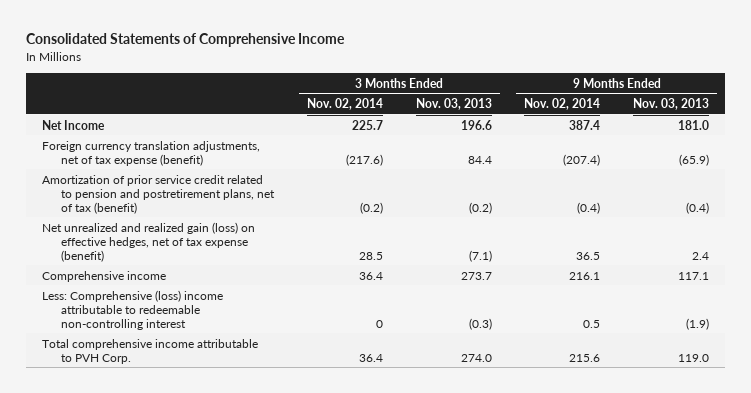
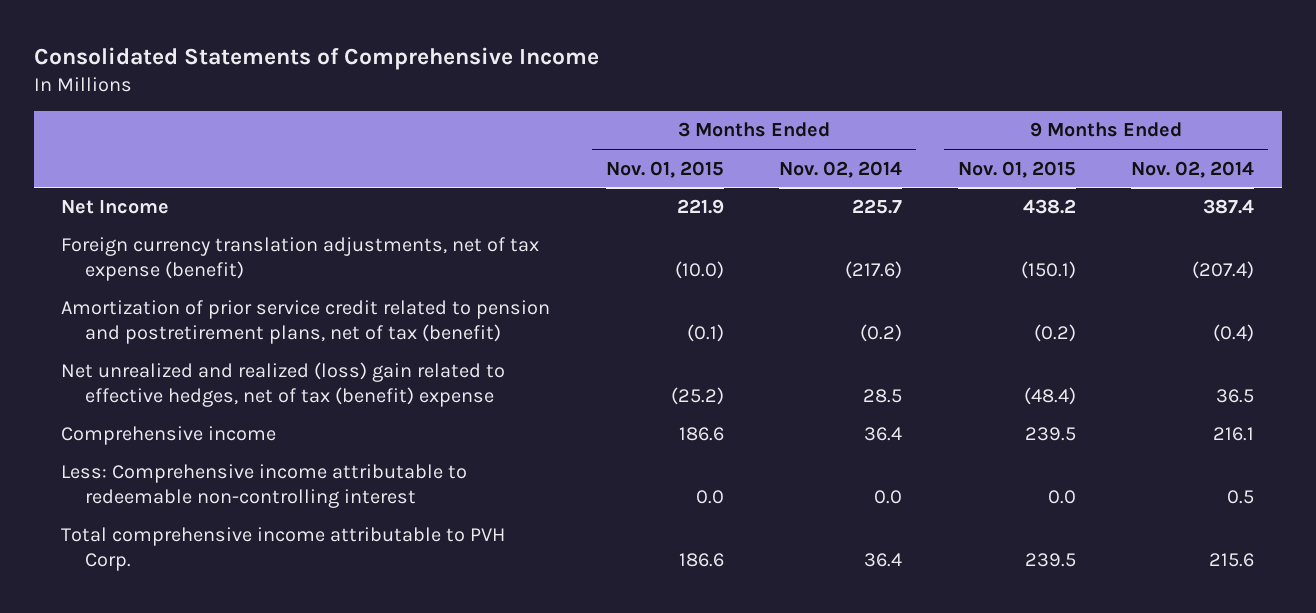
[415,97,492,110] Nov. 03, 2013 -> none
[632,97,709,110] Nov. 03, 2013 -> none
none -> [605,160,724,178] Nov. 01, 2015
none -> [957,160,1076,178] Nov. 01, 2015
[41,221,255,262] Net unrealized and realized gain (loss) on effective hedges, net of tax expense (benefit) -> [61,362,506,408] Net unrealized and realized (loss) gain related to effective hedges, net of tax (benefit) expense
[41,289,223,330] Less: Comprehensive (loss) income attributable to redeemable non-controlling interest -> [61,464,468,509] Less: Comprehensive income attributable to redeemable non-controlling interest
[375,319,383,328] 0 -> [874,490,903,505] 0.0

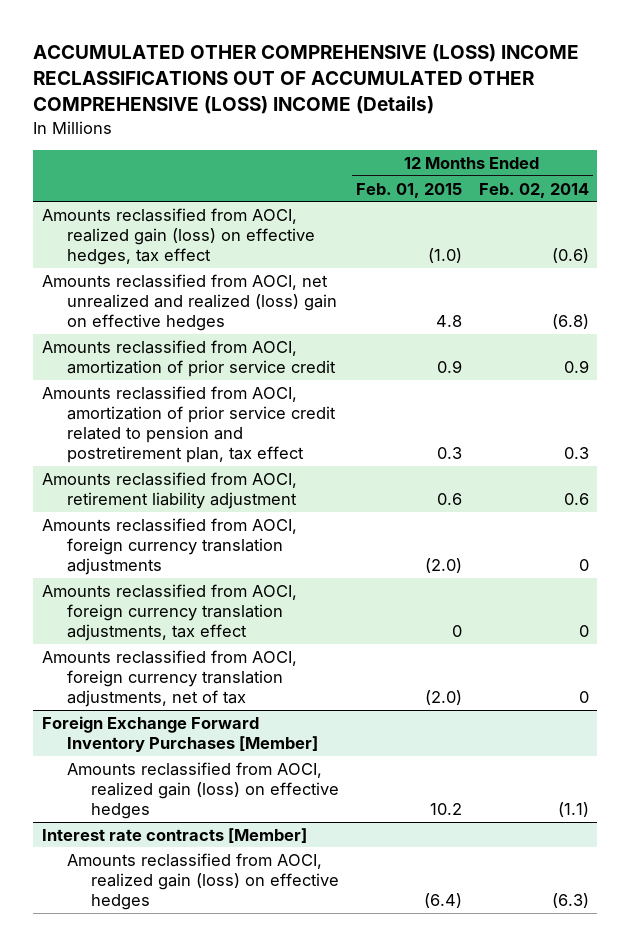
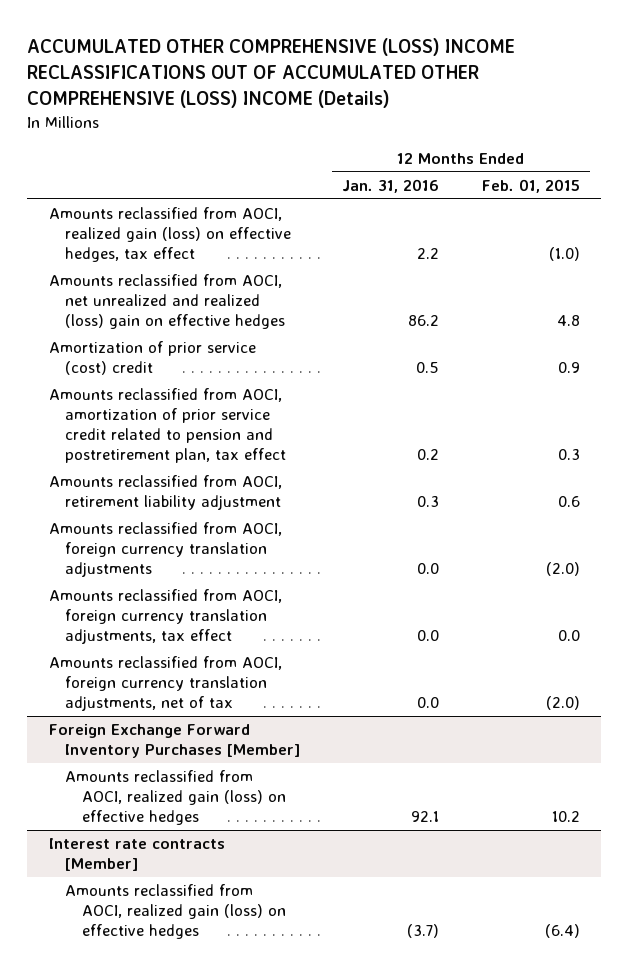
[478,182,589,198] Feb. 02, 2014 -> none
none -> [342,178,440,193] Jan. 31, 2016
[41,339,336,377] Amounts reclassified from AOCI, amortization of prior service credit -> [48,341,256,376] Amortization of prior service (cost) credit
[452,624,463,637] 0 -> [557,630,580,642] 0.0

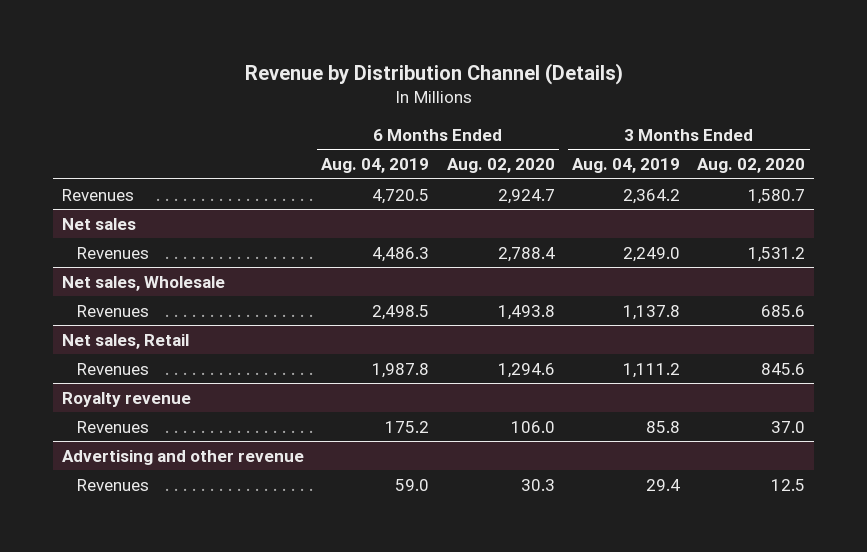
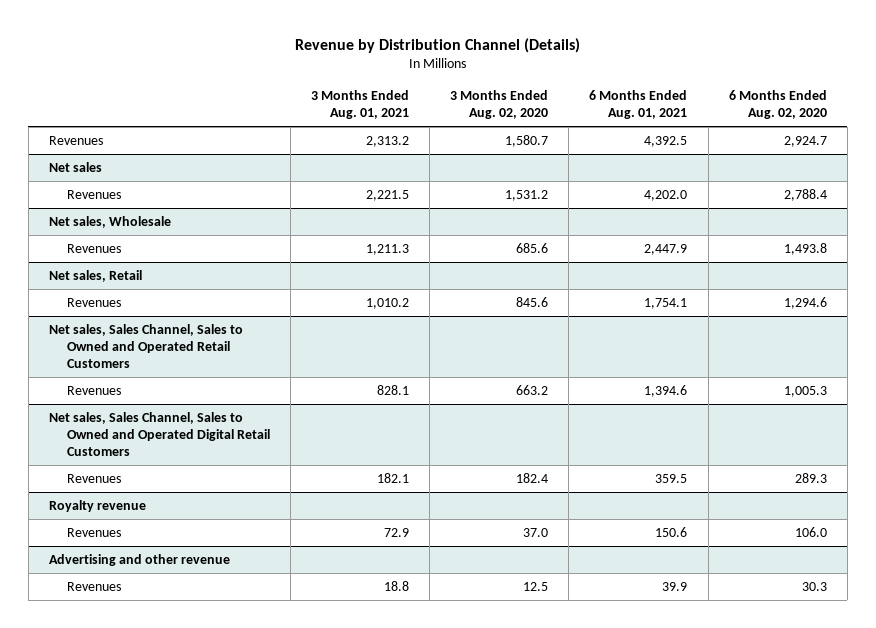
[321,158,430,174] Aug. 04, 2019 -> none
[571,158,680,174] Aug. 04, 2019 -> none
none -> [310,90,409,120] 3 Months Ended Aug. 01, 2021
none -> [589,90,688,120] 6 Months Ended Aug. 01, 2021
none -> [49,323,244,369] Net sales, Sales Channel, Sales to Owned and Operated Retail Customers
none -> [66,385,121,395] Revenues
none -> [49,411,270,457] Net sales, Sales Channel, Sales to Owned and Operated Digital Retail Customers
none -> [66,473,121,483] Revenues

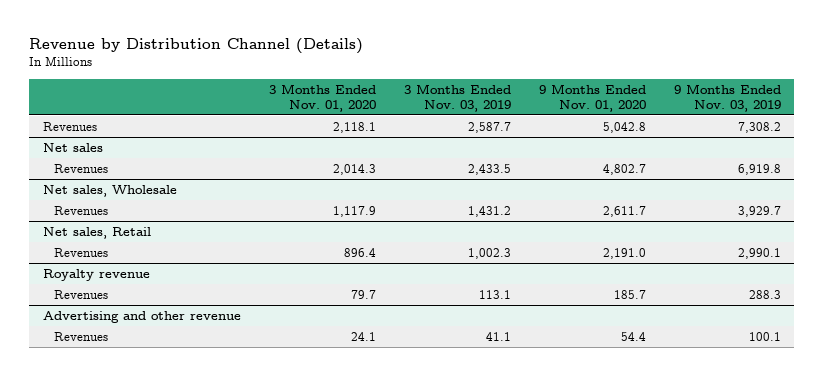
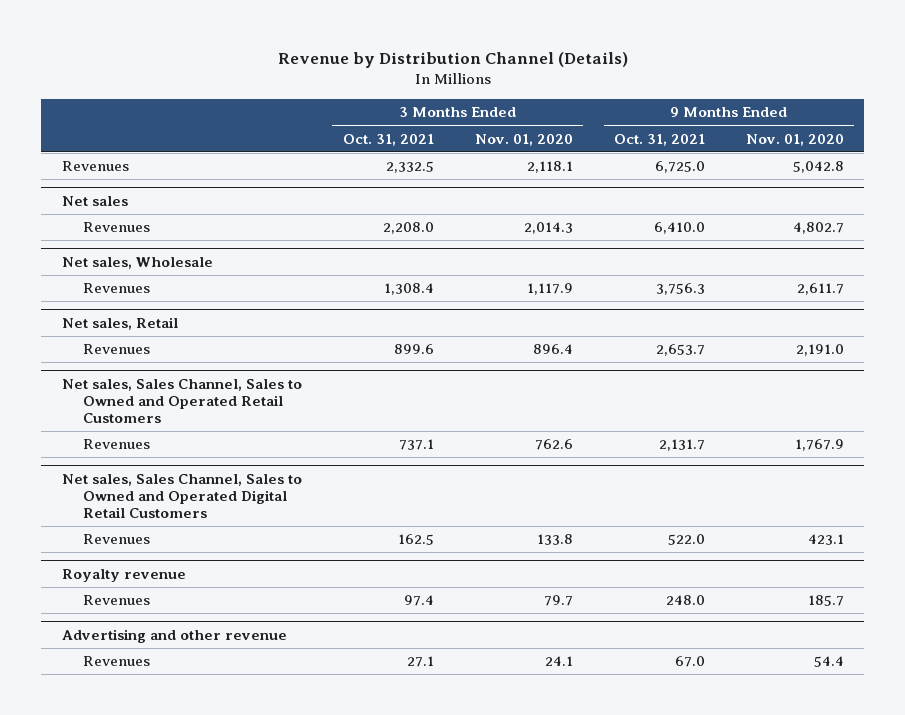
[403,83,511,112] 3 Months Ended Nov. 03, 2019 -> none
[673,83,781,112] 9 Months Ended Nov. 03, 2019 -> none
none -> [342,133,434,146] Oct. 31, 2021
none -> [613,133,705,146] Oct. 31, 2021
none -> [61,378,302,424] Net sales, Sales Channel, Sales to Owned and Operated Retail Customers
none -> [82,439,150,450] Revenues
none -> [61,473,302,519] Net sales, Sales Channel, Sales to Owned and Operated Digital Retail Customers
none -> [82,534,150,545] Revenues

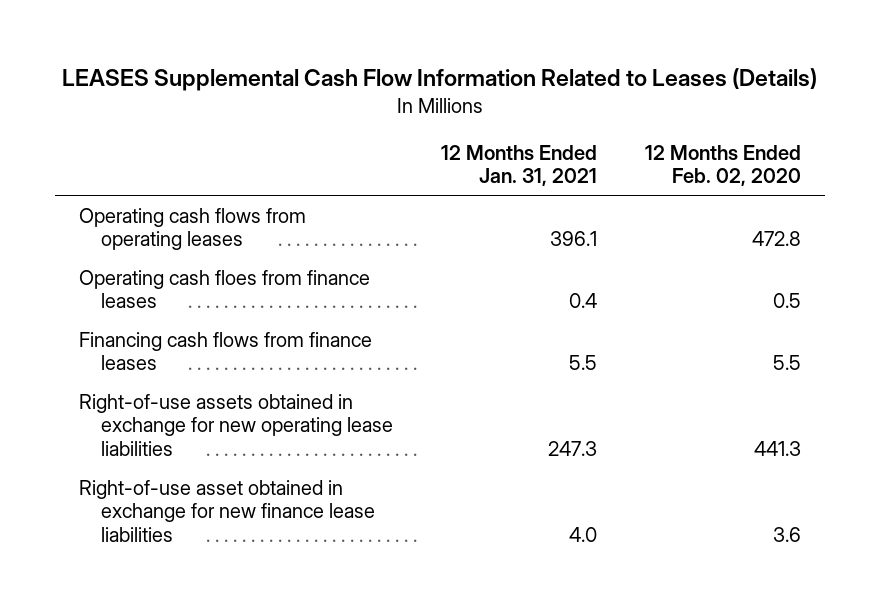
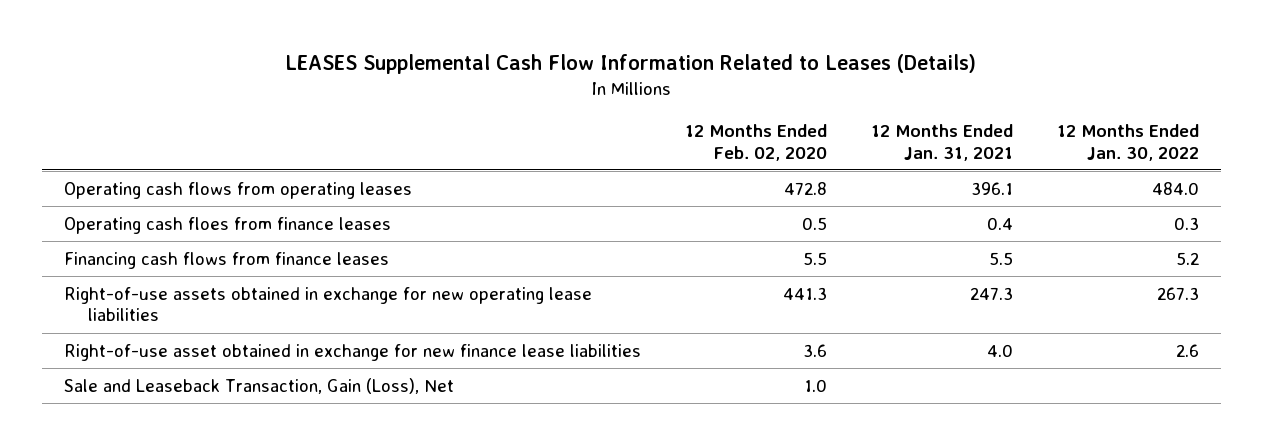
none -> [1056,124,1199,161] 12 Months Ended Jan. 30, 2022
none -> [63,377,454,394] Sale and Leaseback Transaction, Gain (Loss), Net

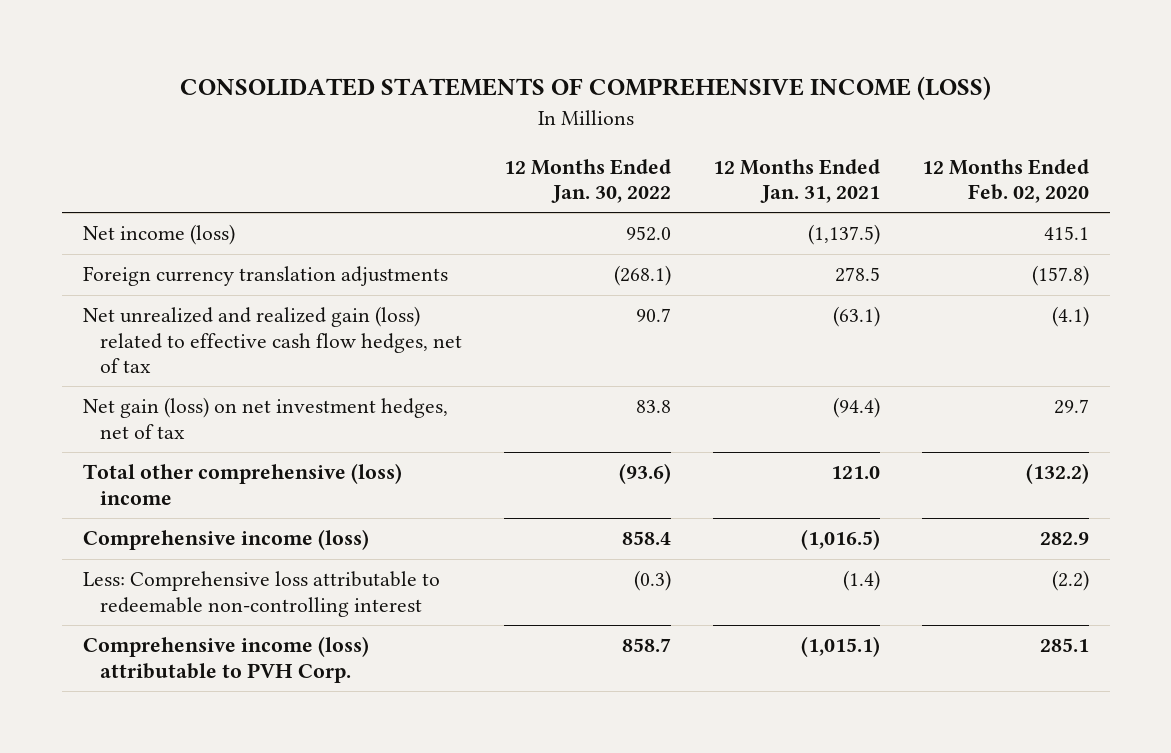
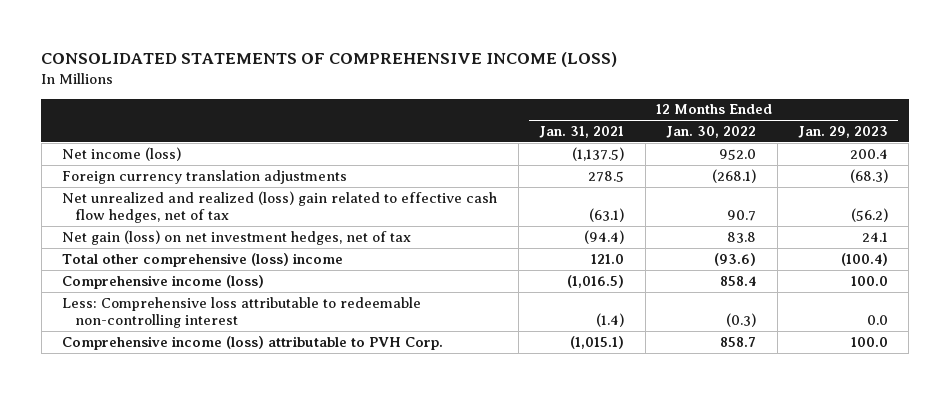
[921,159,1089,204] 12 Months Ended Feb. 02, 2020 -> none
none -> [797,126,888,139] Jan. 29, 2023
[82,306,463,373] Net unrealized and realized gain (loss) related to effective cash flow hedges, net of tax -> [62,190,498,223] Net unrealized and realized (loss) gain related to effective cash flow hedges, net of tax

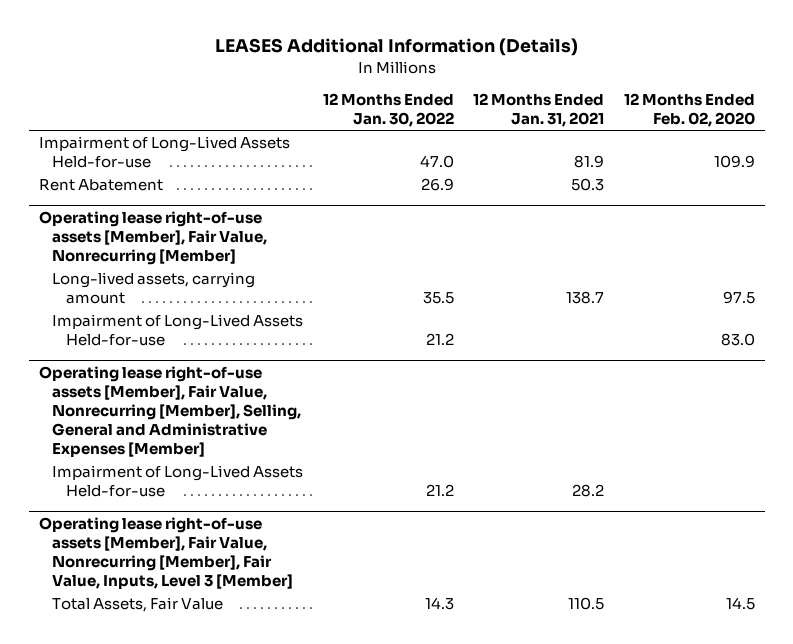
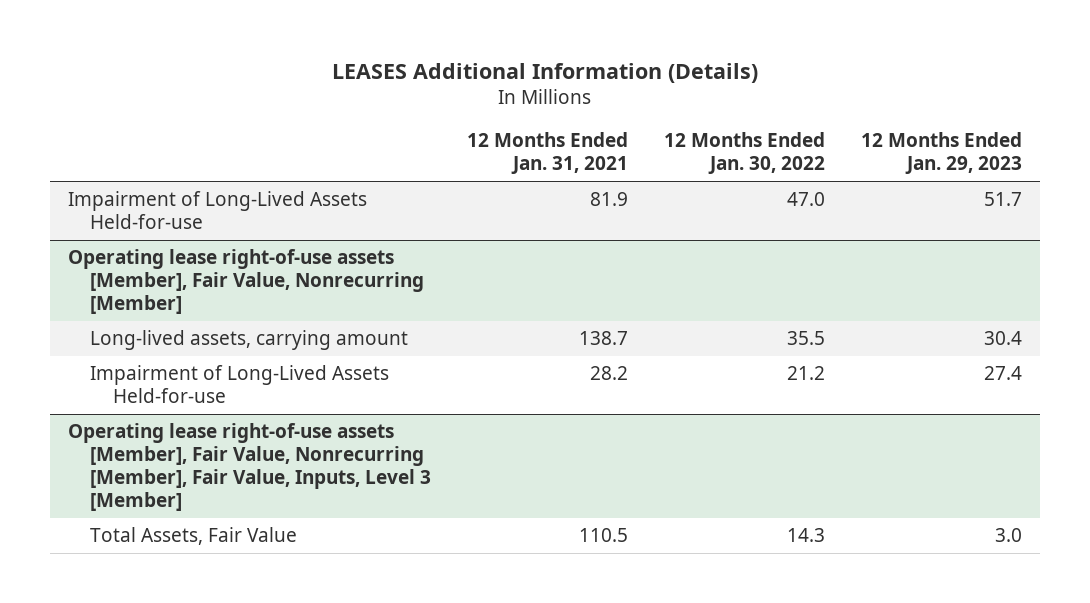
[623,93,755,128] 12 Months Ended Feb. 02, 2020 -> none
none -> [861,132,1023,175] 12 Months Ended Jan. 29, 2023
[38,179,163,192] Rent Abatement -> none
[52,314,304,347] Impairment of Long-Lived Assets Held-for-use -> none
[38,365,302,457] Operating lease right-of-use assets [Member], Fair Value, Nonrecurring [Member], Selling, General and Administrative Expenses [Member] -> none

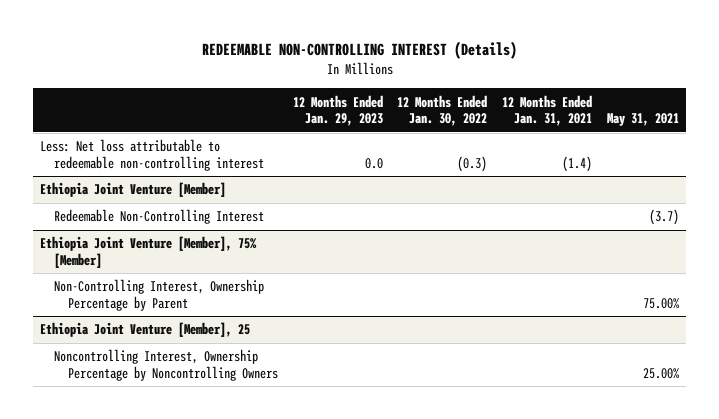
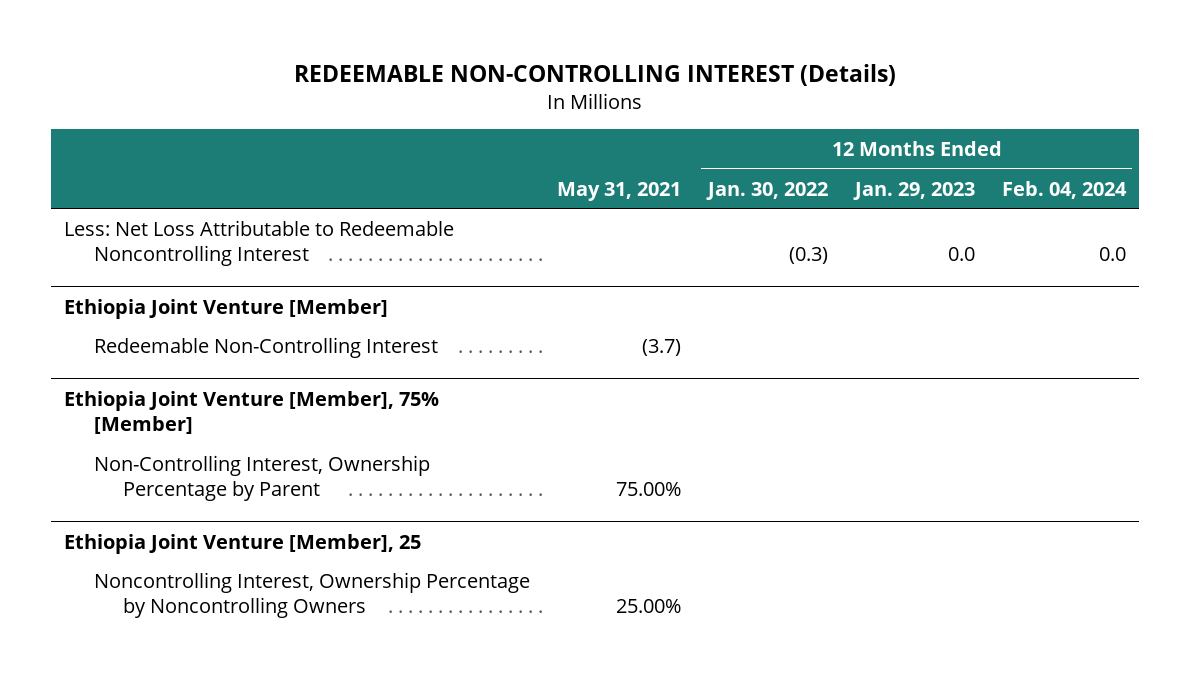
[502,94,593,127] 12 Months Ended Jan. 31, 2021 -> none
none -> [1001,180,1127,199] Feb. 04, 2024
[40,139,265,172] Less: Net loss attributable to redeemable non-controlling interest -> [64,219,455,267] Less: Net Loss Attributable to Redeemable Noncontrolling Interest

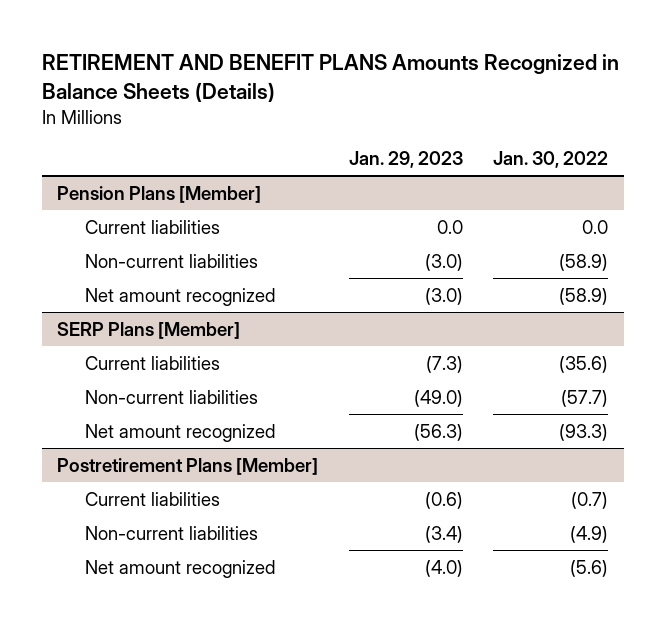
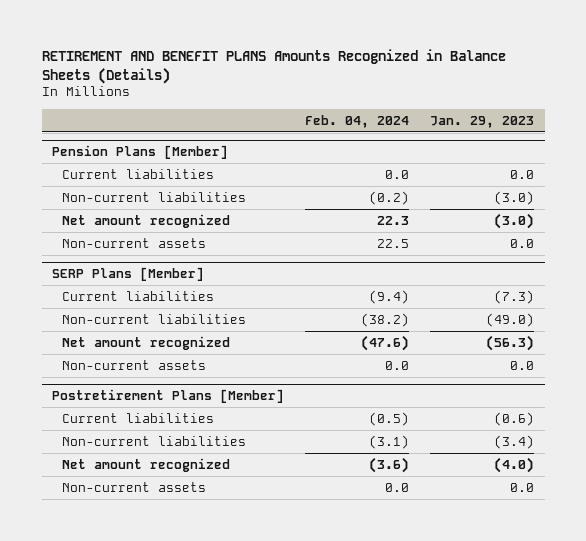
[493,151,609,169] Jan. 30, 2022 -> none
none -> [305,114,410,128] Feb. 04, 2024
none -> [62,237,207,248] Non-current assets
none -> [62,359,207,370] Non-current assets
none -> [62,481,207,492] Non-current assets

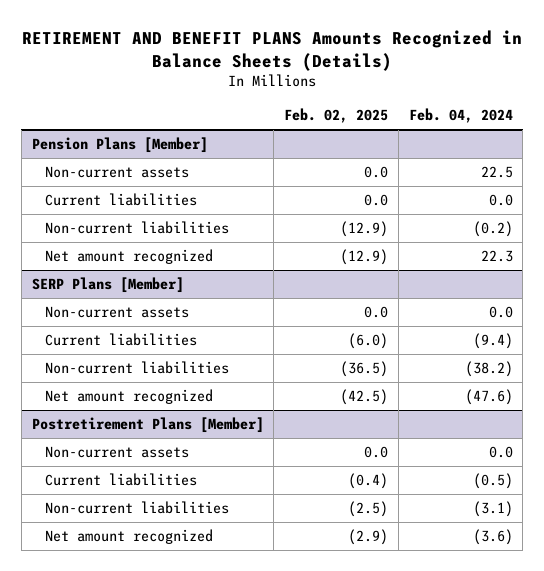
[430,115,535,128] Jan. 29, 2023 -> none
none -> [284,108,389,124] Feb. 02, 2025
[62,237,207,248] Non-current assets -> [44,166,189,179] Non-current assets
[62,359,207,370] Non-current assets -> [44,306,189,319] Non-current assets
[62,481,207,492] Non-current assets -> [44,446,189,459] Non-current assets

